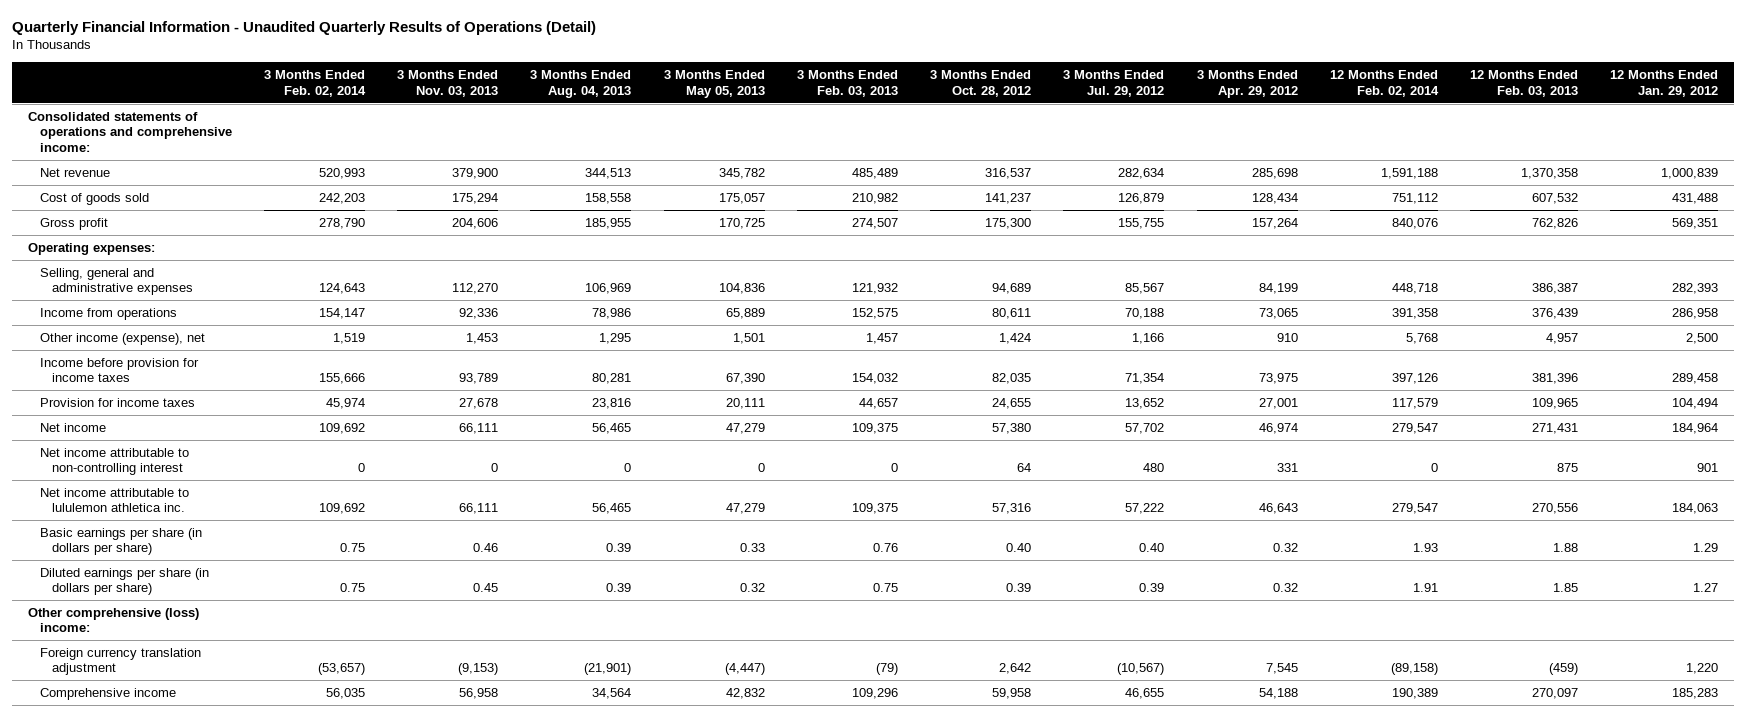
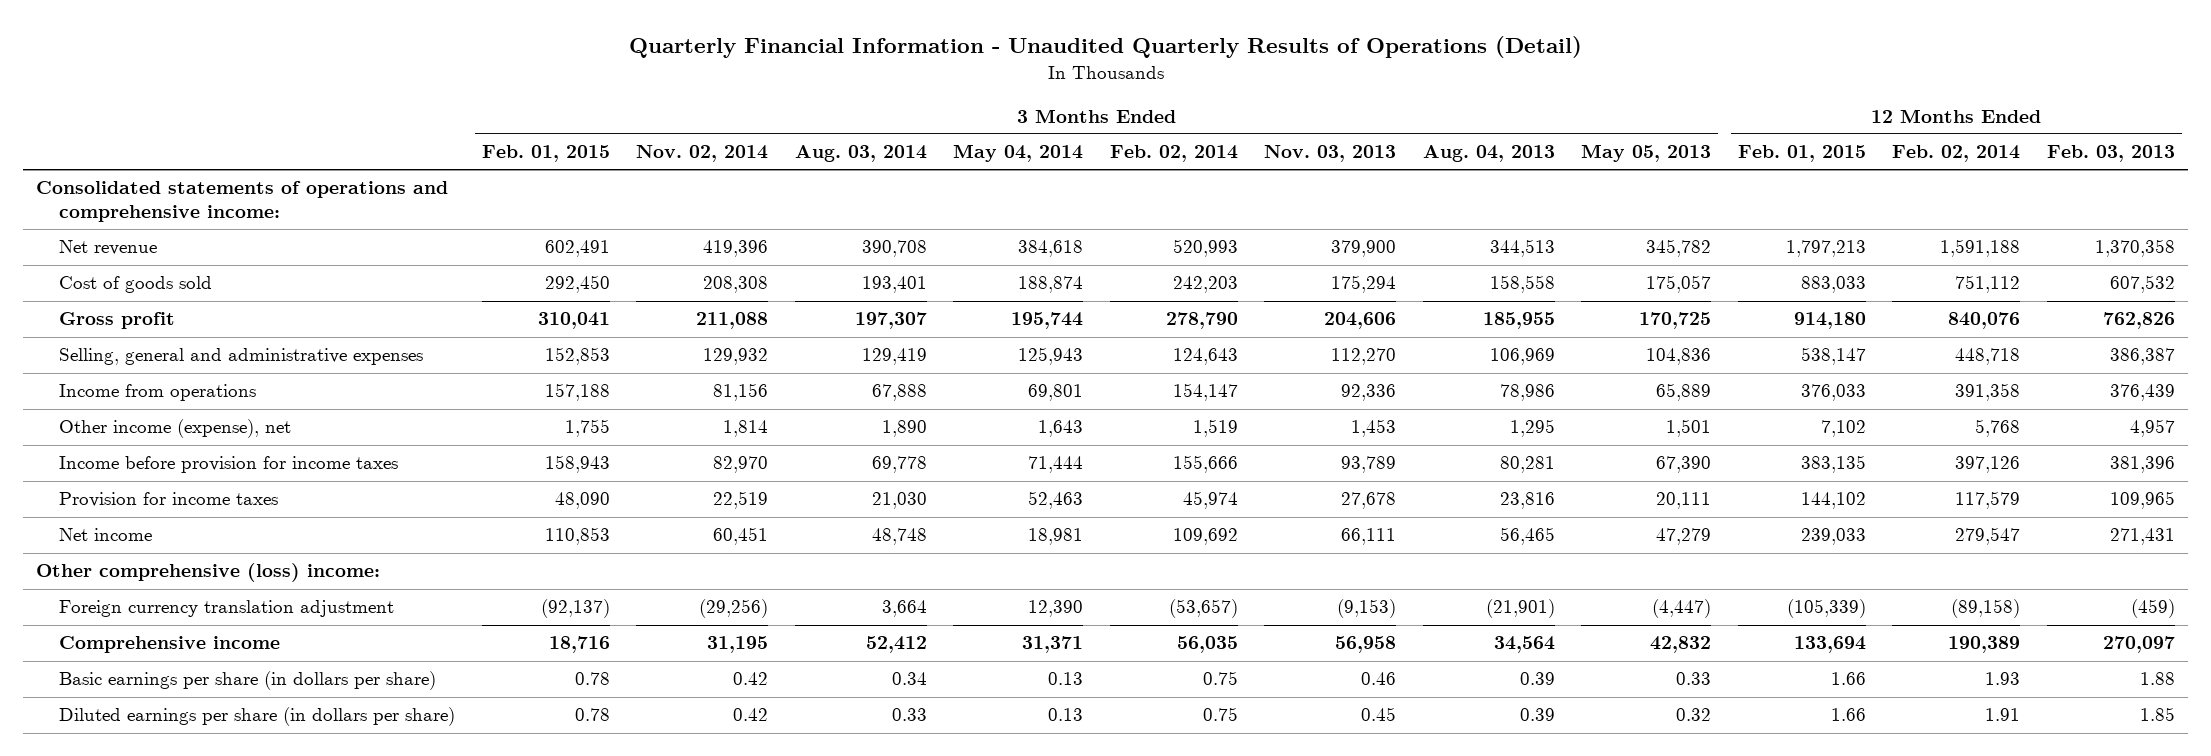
[796,70,898,97] 3 Months Ended Feb. 03, 2013 -> none
[930,70,1032,97] 3 Months Ended Oct. 28, 2012 -> none
[1063,70,1165,97] 3 Months Ended Jul. 29, 2012 -> none
[1196,70,1298,98] 3 Months Ended Apr. 29, 2012 -> none
[1610,70,1719,97] 12 Months Ended Jan. 29, 2012 -> none
none -> [481,145,610,163] Feb. 01, 2015
none -> [636,145,769,163] Nov. 02, 2014
none -> [794,145,927,163] Aug. 03, 2014
none -> [953,144,1084,163] May 04, 2014
none -> [1737,145,1866,163] Feb. 01, 2015
[27,242,155,255] Operating expenses: -> none
[39,447,189,476] Net income attributable to non-controlling interest -> none
[39,487,189,513] Net income attributable to lululemon athletica inc. -> none
[39,527,202,556] Basic earnings per share (in dollars per share) -> [59,671,437,691] Basic earnings per share (in dollars per share)
[39,567,209,596] Diluted earnings per share (in dollars per share) -> [59,707,456,727] Diluted earnings per share (in dollars per share)

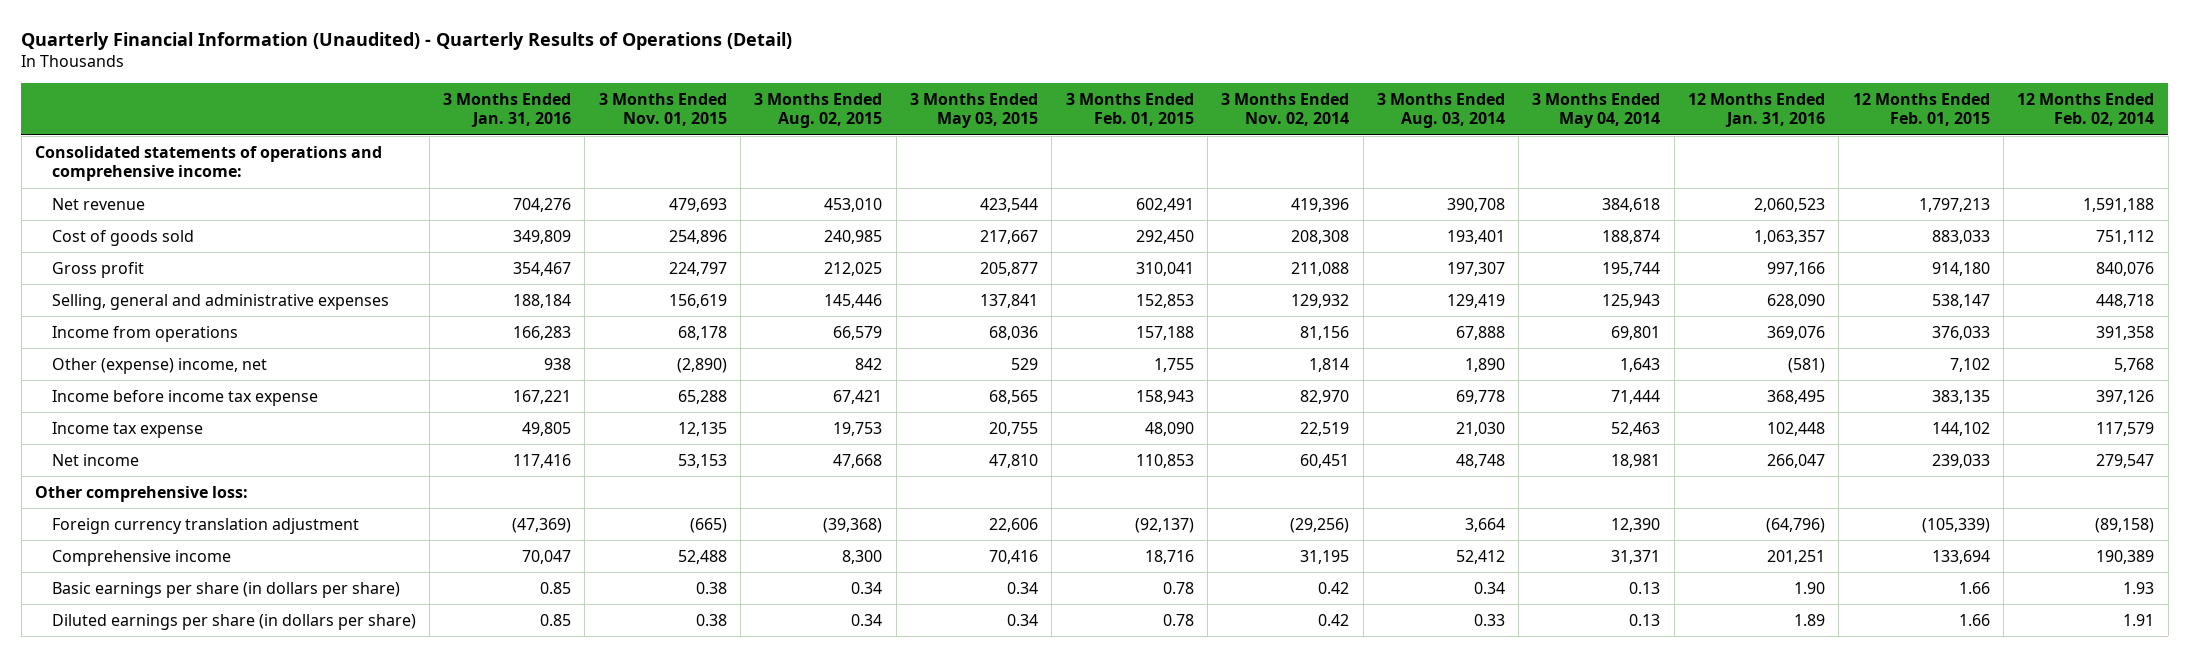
[628,35,1582,58] Quarterly Financial Information - Unaudited Quarterly Results of Operations (Detail) -> [21,31,793,50] Quarterly Financial Information (Unaudited) - Quarterly Results of Operations (Detail)
[1109,145,1238,163] Feb. 02, 2014 -> none
[1264,145,1397,163] Nov. 03, 2013 -> none
[1422,145,1555,163] Aug. 04, 2013 -> none
[1581,144,1712,163] May 05, 2013 -> none
[2046,145,2175,163] Feb. 03, 2013 -> none
none -> [443,92,572,128] 3 Months Ended Jan. 31, 2016
none -> [598,92,727,127] 3 Months Ended Nov. 01, 2015
none -> [754,92,883,129] 3 Months Ended Aug. 02, 2015
none -> [910,92,1039,129] 3 Months Ended May 03, 2015
none -> [1688,92,1826,128] 12 Months Ended Jan. 31, 2016
[59,419,292,439] Other income (expense), net -> [51,357,267,374] Other (expense) income, net
[59,456,399,474] Income before provision for income taxes -> [51,389,318,406] Income before income tax expense
[59,492,279,508] Provision for income taxes -> [51,421,203,438] Income tax expense
[36,563,381,583] Other comprehensive (loss) income: -> [34,485,248,502] Other comprehensive loss:

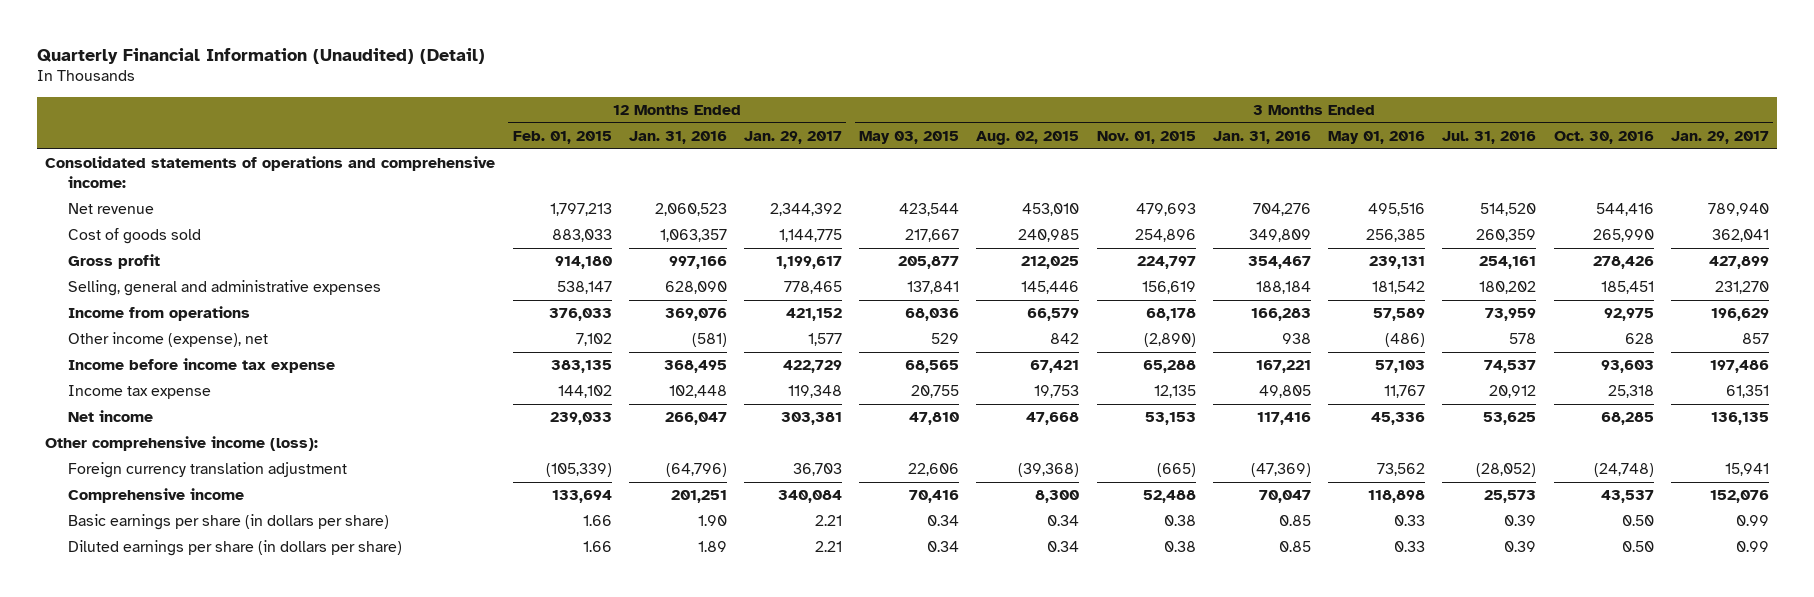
[21,31,793,50] Quarterly Financial Information (Unaudited) - Quarterly Results of Operations (Detail) -> [36,47,485,64] Quarterly Financial Information (Unaudited) (Detail)
[1065,92,1194,127] 3 Months Ended Feb. 01, 2015 -> none
[1221,92,1350,127] 3 Months Ended Nov. 02, 2014 -> none
[1376,92,1505,129] 3 Months Ended Aug. 03, 2014 -> none
[1532,92,1661,129] 3 Months Ended May 04, 2014 -> none
[2017,92,2155,127] 12 Months Ended Feb. 02, 2014 -> none
none -> [744,131,843,145] Jan. 29, 2017
none -> [1328,131,1426,145] May 01, 2016
none -> [1442,131,1537,145] Jul. 31, 2016
none -> [1553,131,1654,145] Oct. 30, 2016
none -> [1670,131,1769,145] Jan. 29, 2017
[51,357,267,374] Other (expense) income, net -> [68,332,269,348] Other income (expense), net
[34,485,248,502] Other comprehensive loss: -> [45,436,319,452] Other comprehensive income (loss):

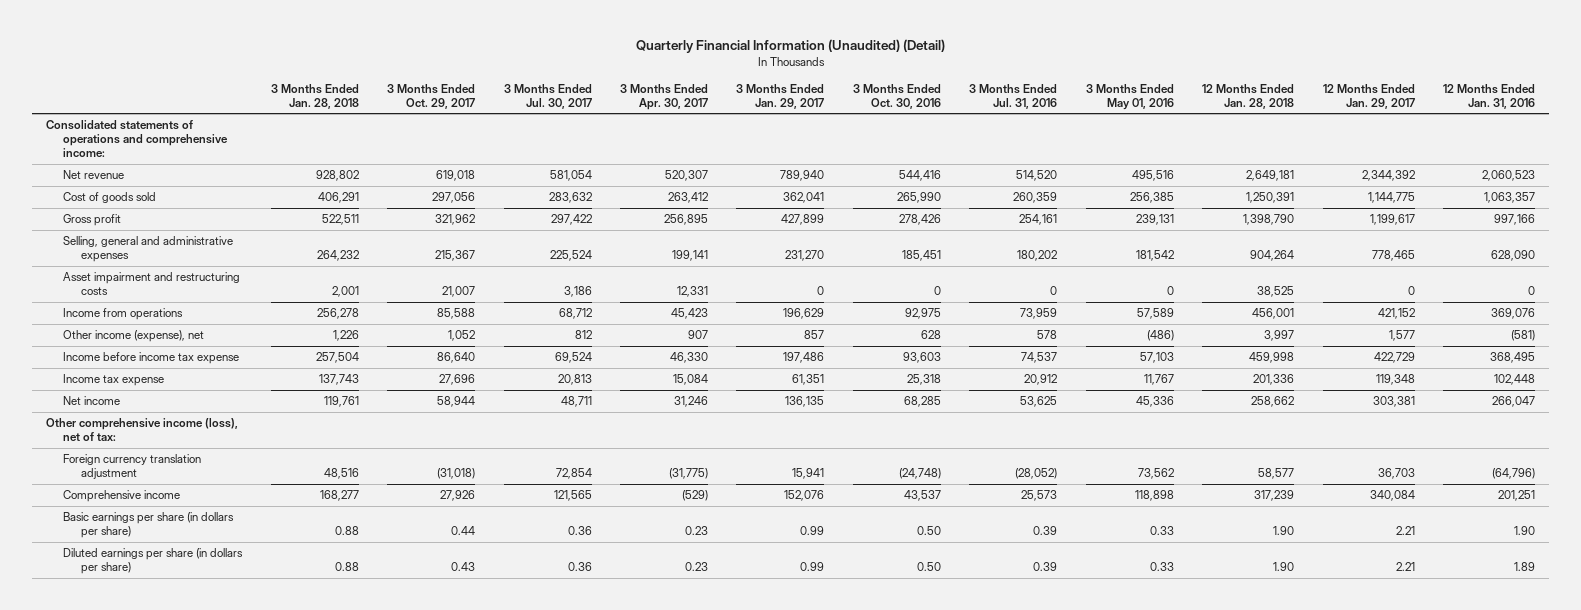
[512,131,612,145] Feb. 01, 2015 -> none
[859,131,960,145] May 03, 2015 -> none
[976,131,1080,146] Aug. 02, 2015 -> none
[1096,131,1196,145] Nov. 01, 2015 -> none
[1212,131,1311,145] Jan. 31, 2016 -> none
none -> [270,83,359,109] 3 Months Ended Jan. 28, 2018
none -> [387,83,476,109] 3 Months Ended Oct. 29, 2017
none -> [503,83,592,109] 3 Months Ended Jul. 30, 2017
none -> [620,83,709,110] 3 Months Ended Apr. 30, 2017
none -> [1202,83,1295,109] 12 Months Ended Jan. 28, 2018
none -> [63,272,241,296] Asset impairment and restructuring costs
[45,436,319,452] Other comprehensive income (loss): -> [46,418,239,442] Other comprehensive income (loss), net of tax:

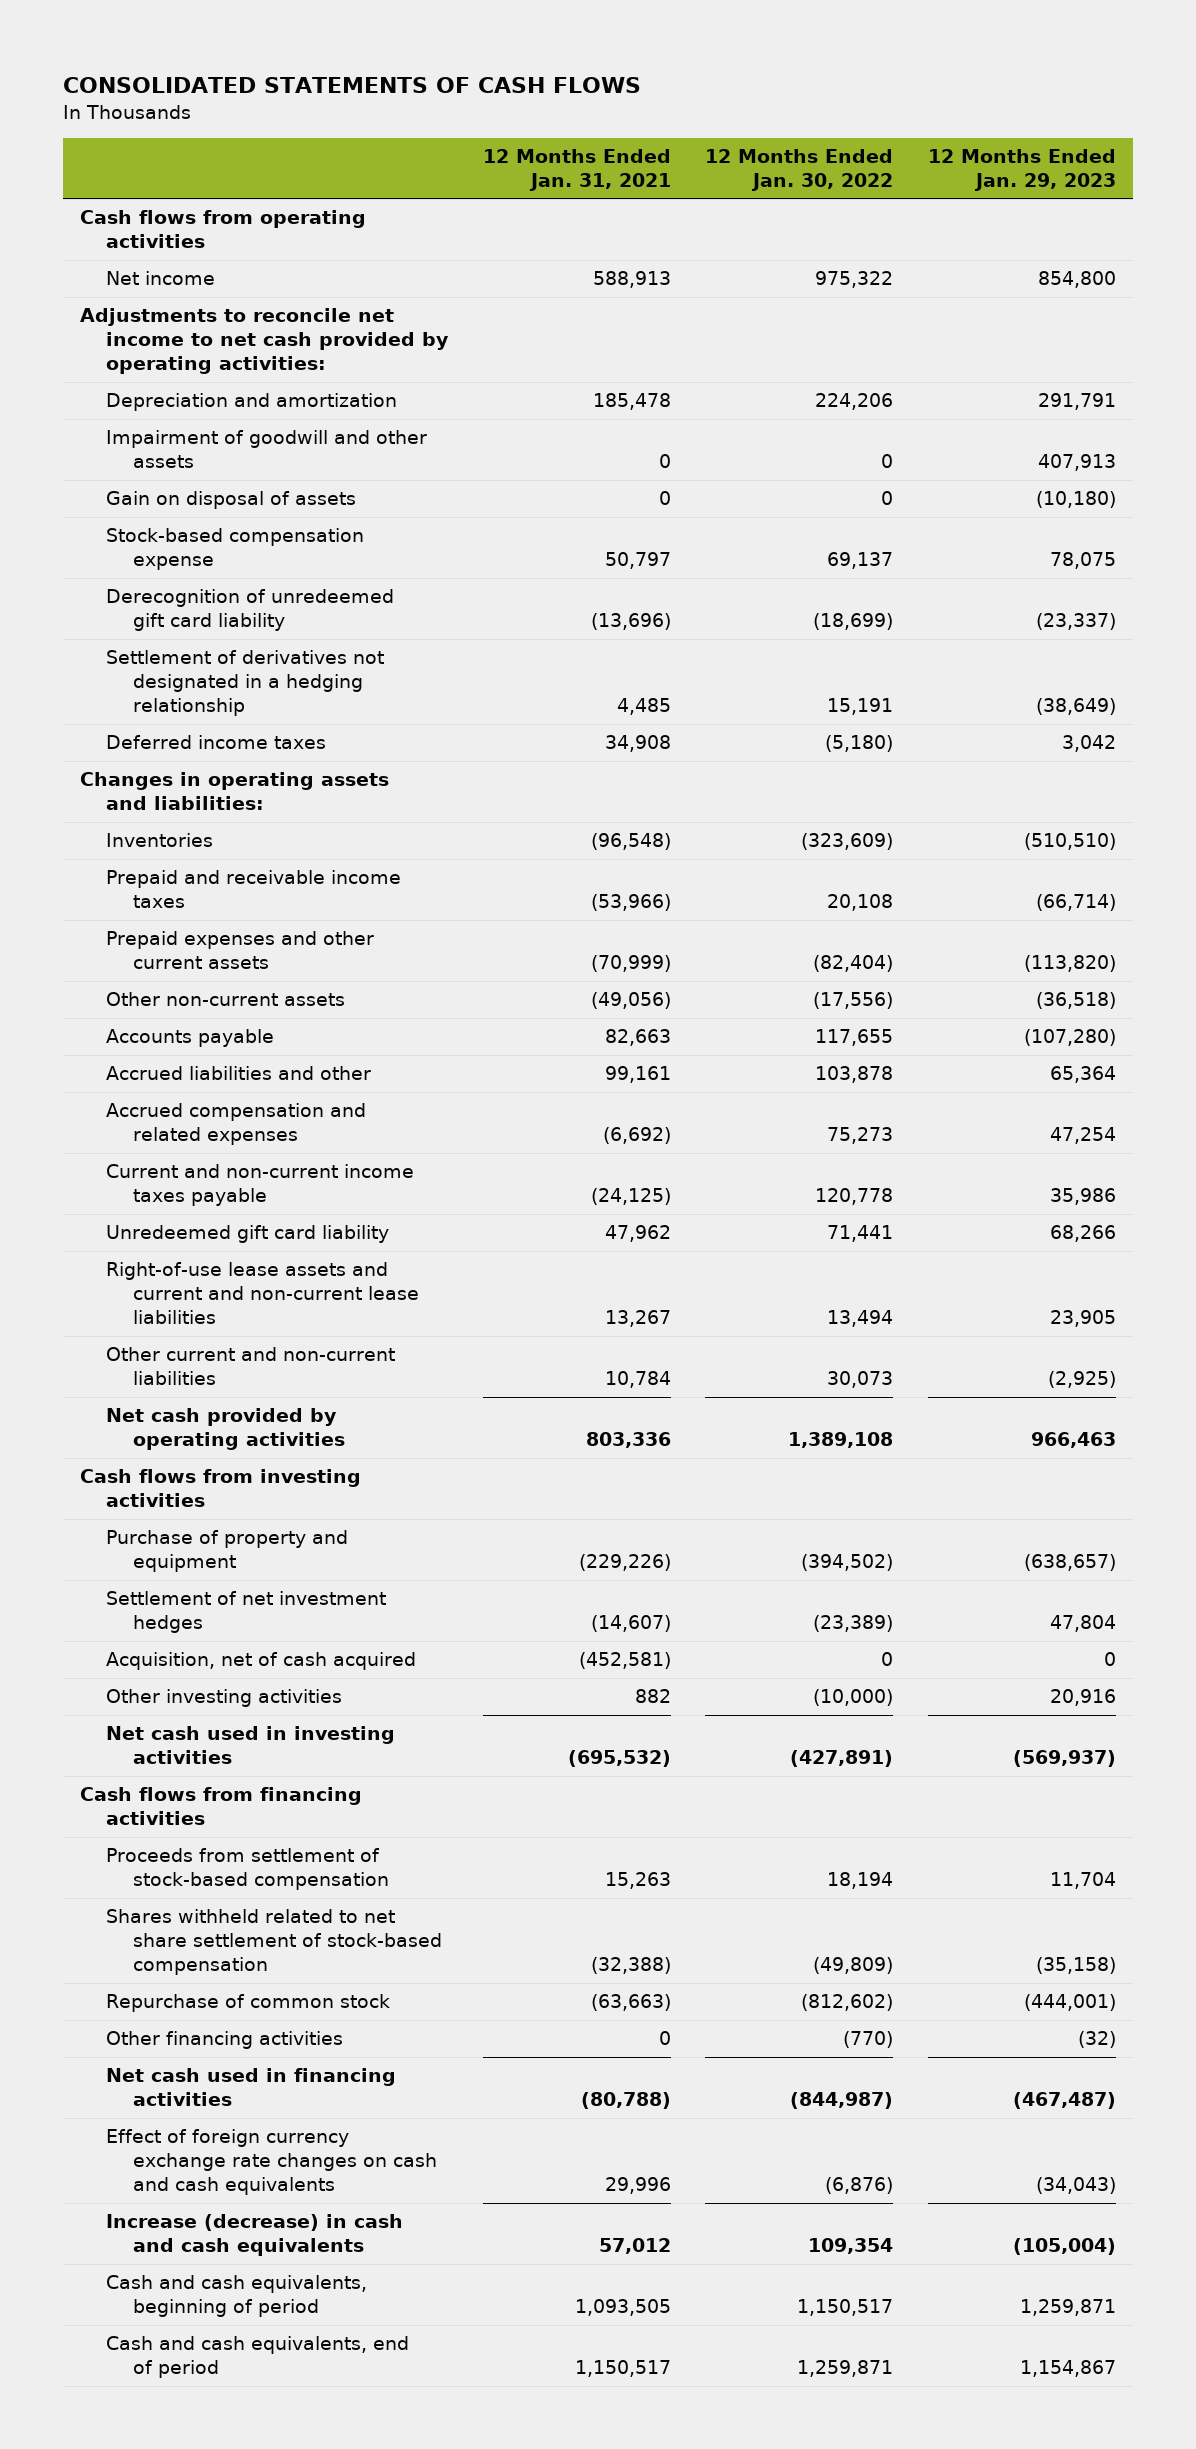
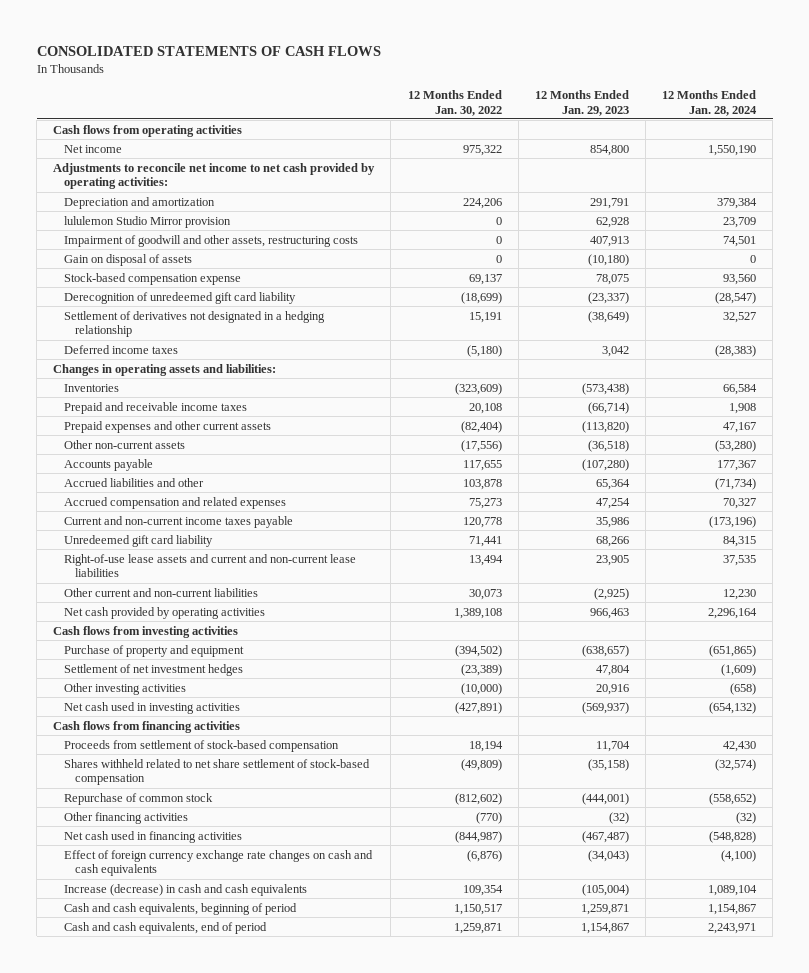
[482,149,671,192] 12 Months Ended Jan. 31, 2021 -> none
none -> [662,89,758,116] 12 Months Ended Jan. 28, 2024
none -> [63,215,231,228] lululemon Studio Mirror provision
[106,430,428,469] Impairment of goodwill and other assets -> [63,234,358,247] Impairment of goodwill and other assets, restructuring costs
[1023,833,1116,851] (510,510) -> [581,382,629,395] (573,438)
[106,1652,417,1671] Acquisition, net of cash acquired -> none

